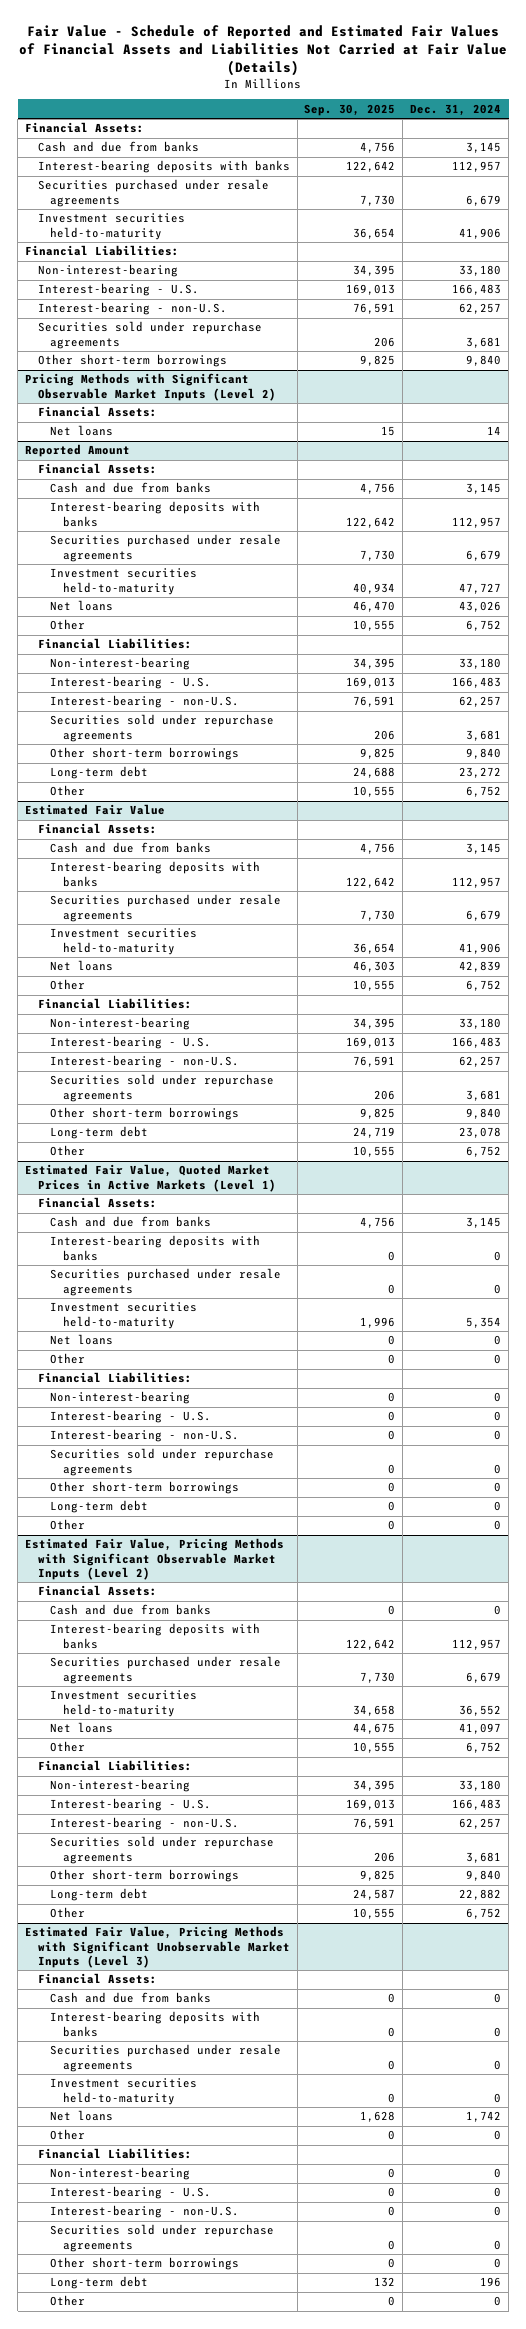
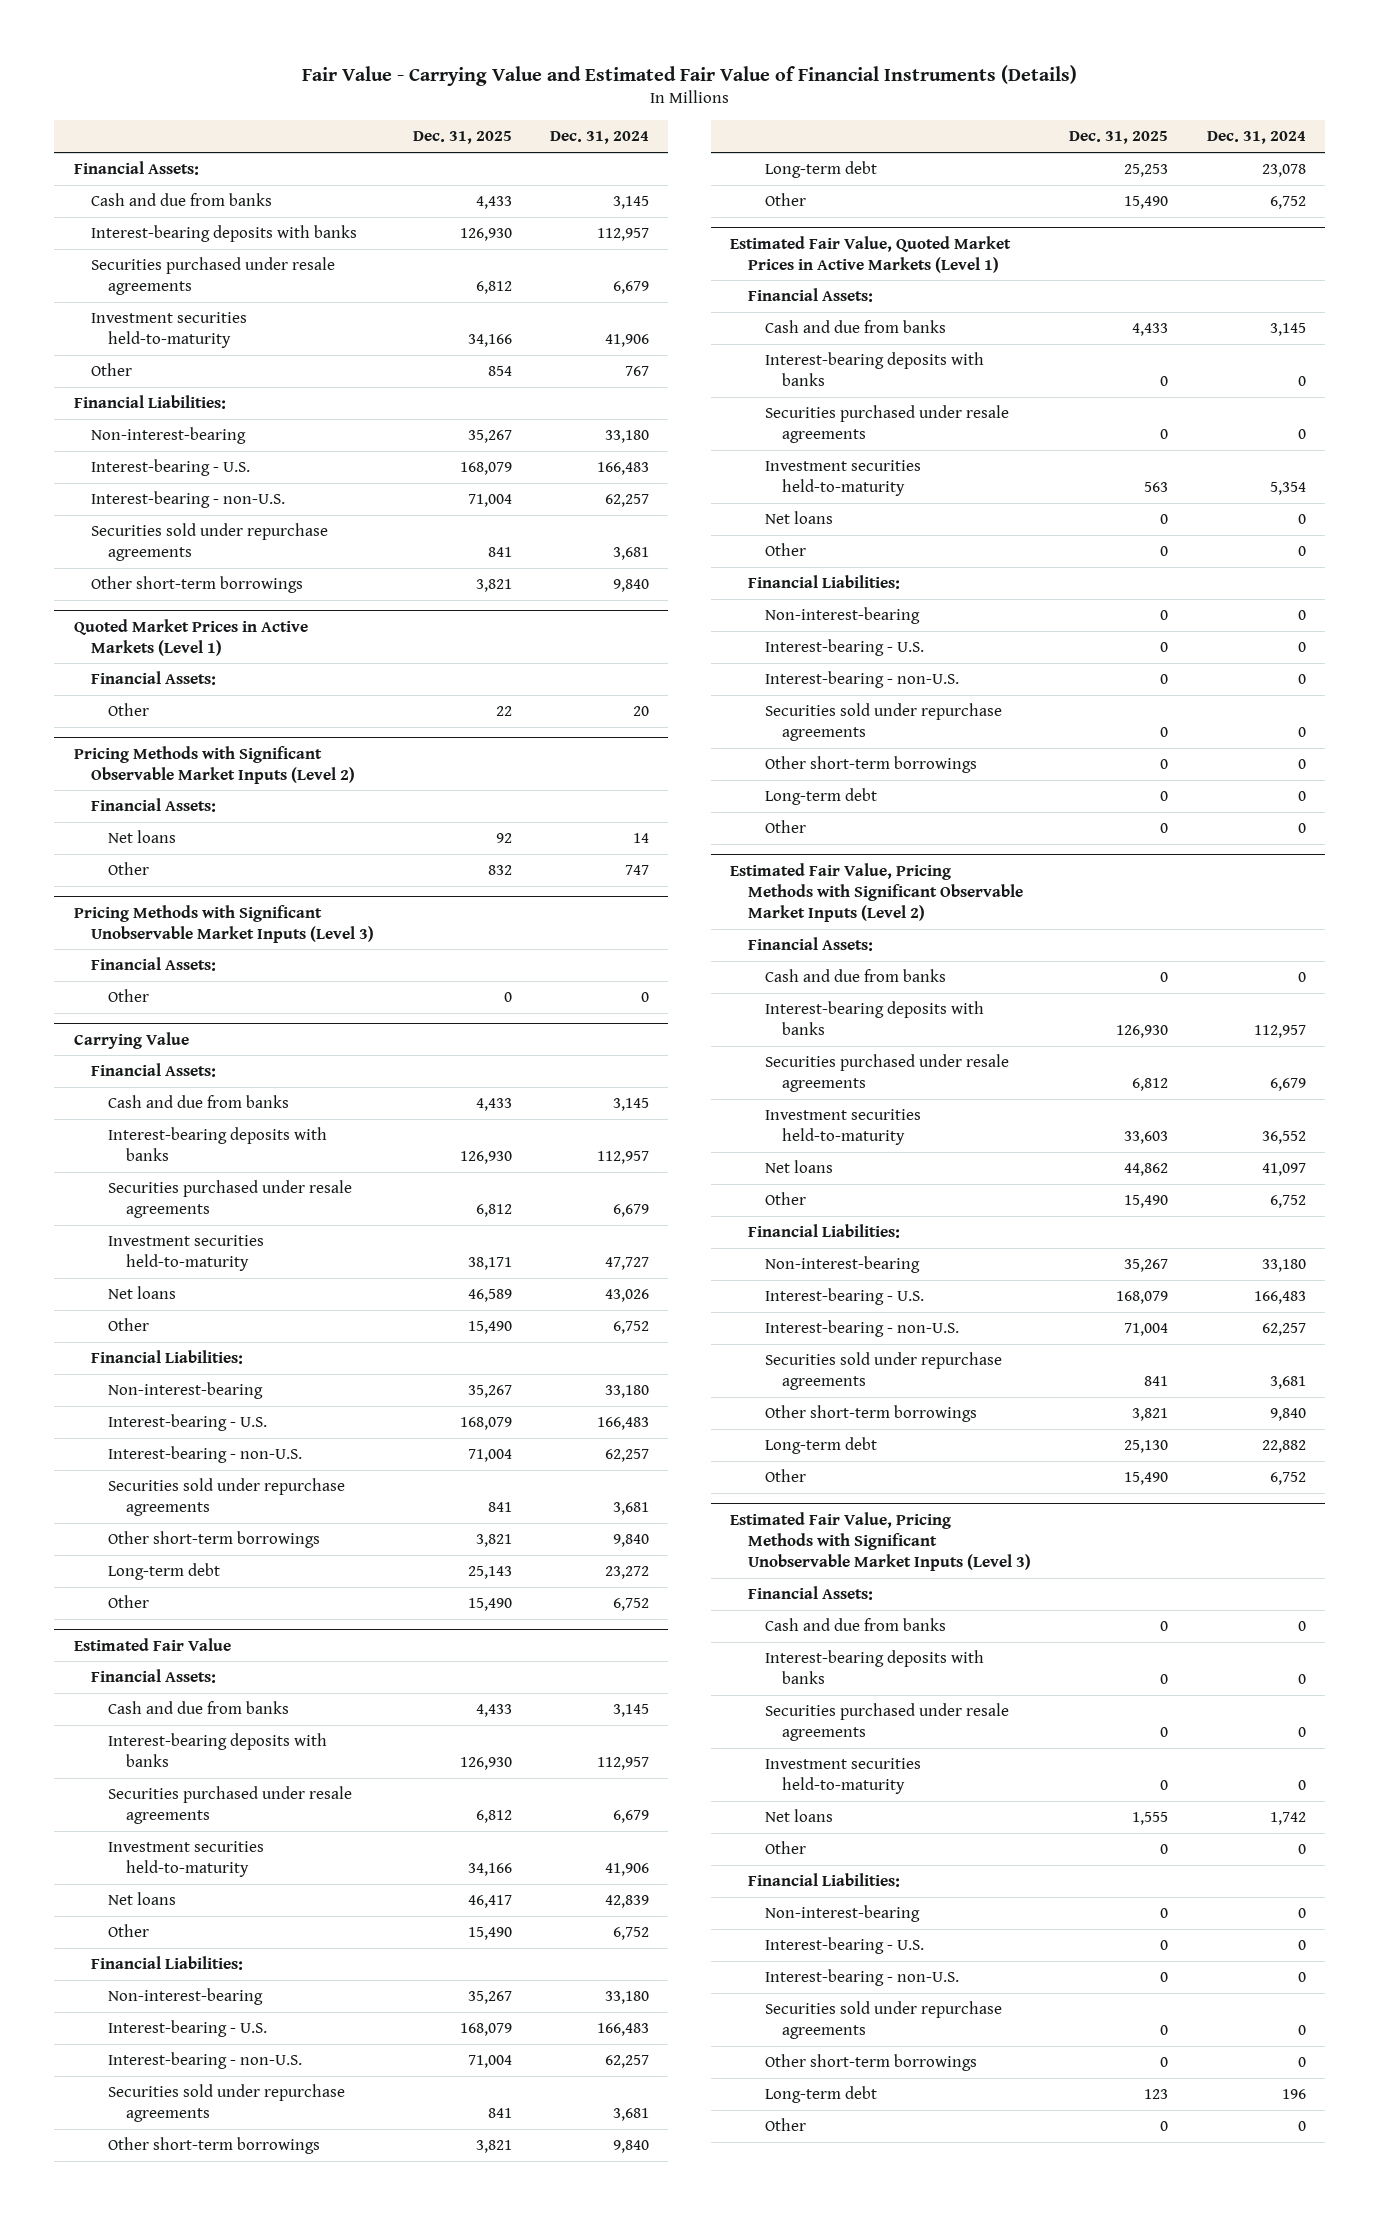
[19,24,508,76] Fair Value - Schedule of Reported and Estimated Fair Values of Financial Assets and Liabilities Not Carried at Fair Value (Details) -> [301,64,1077,86] Fair Value - Carrying Value and Estimated Fair Value of Financial Instruments (Details)
[304,103,396,116] Sep. 30, 2025 -> none
none -> [412,131,512,145] Dec. 31, 2025
none -> [90,363,132,377] Other
none -> [73,618,308,656] Quoted Market Prices in Active Markets (Level 1)
none -> [90,671,216,686] Financial Assets:
none -> [108,703,150,717] Other
[25,444,131,458] Reported Amount -> none
none -> [108,862,150,876] Other
none -> [73,904,374,943] Pricing Methods with Significant Unobservable Market Inputs (Level 3)
none -> [108,989,150,1003] Other
none -> [73,1031,189,1049] Carrying Value
none -> [90,1063,216,1078] Financial Assets:

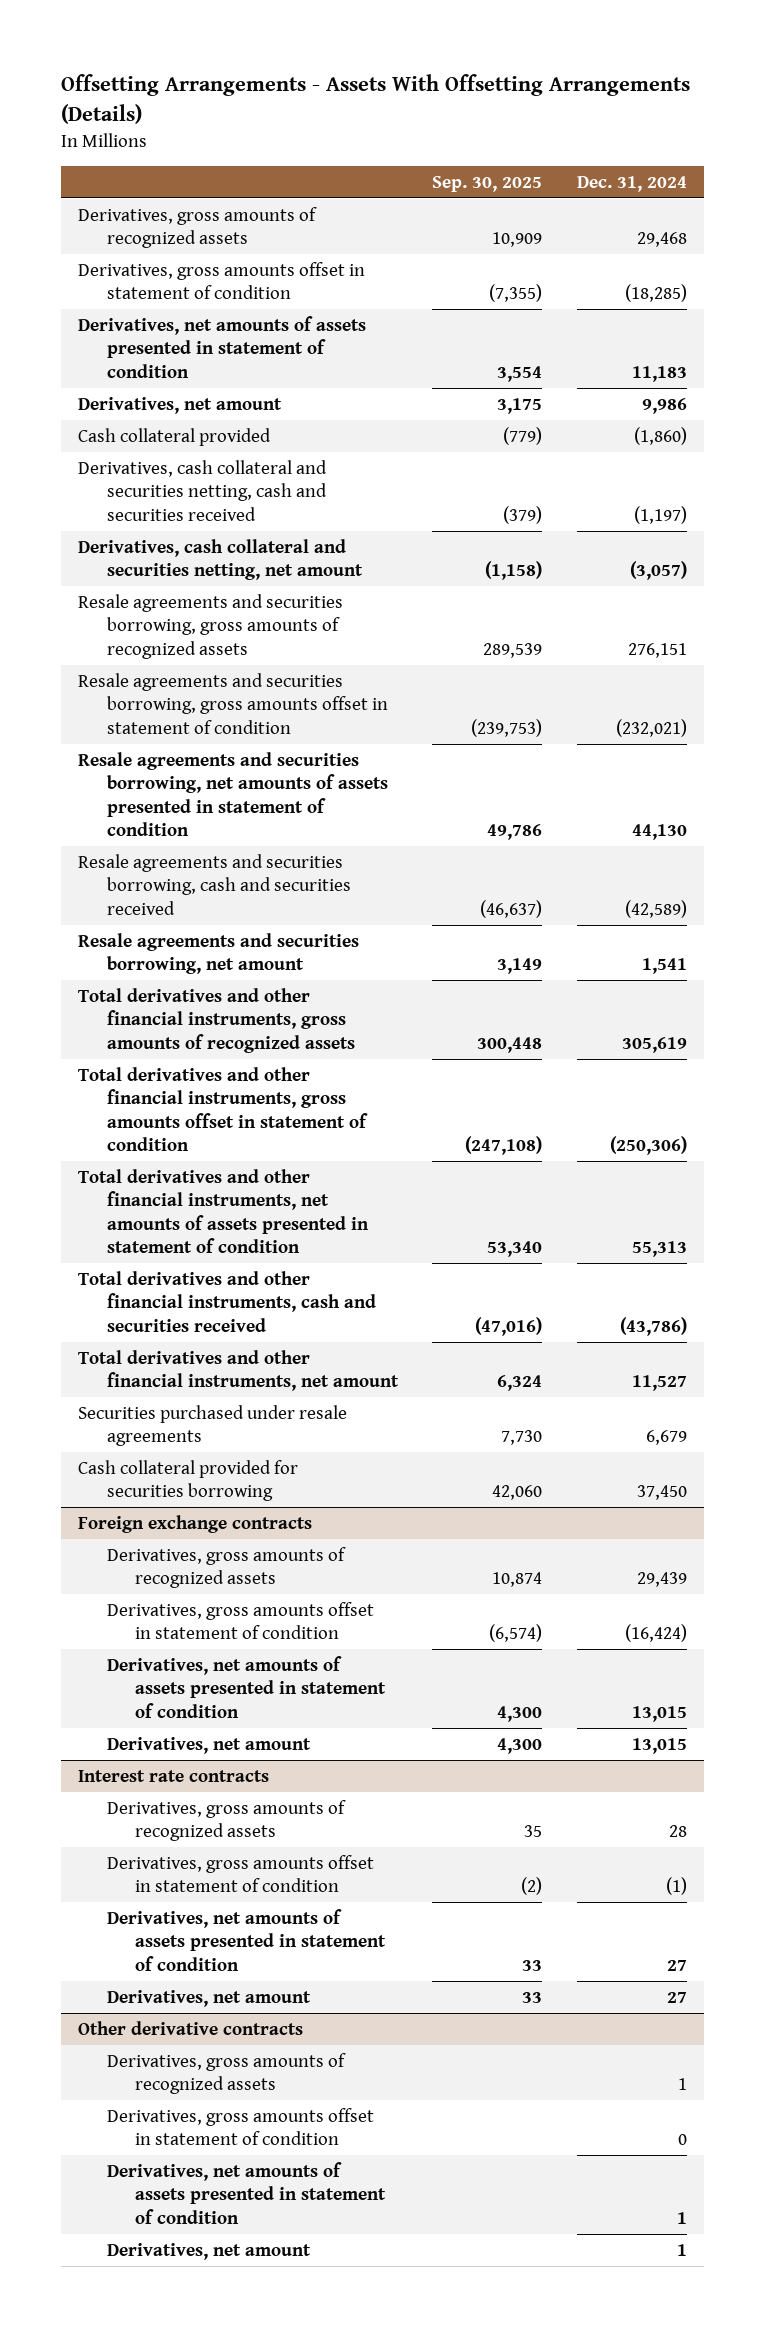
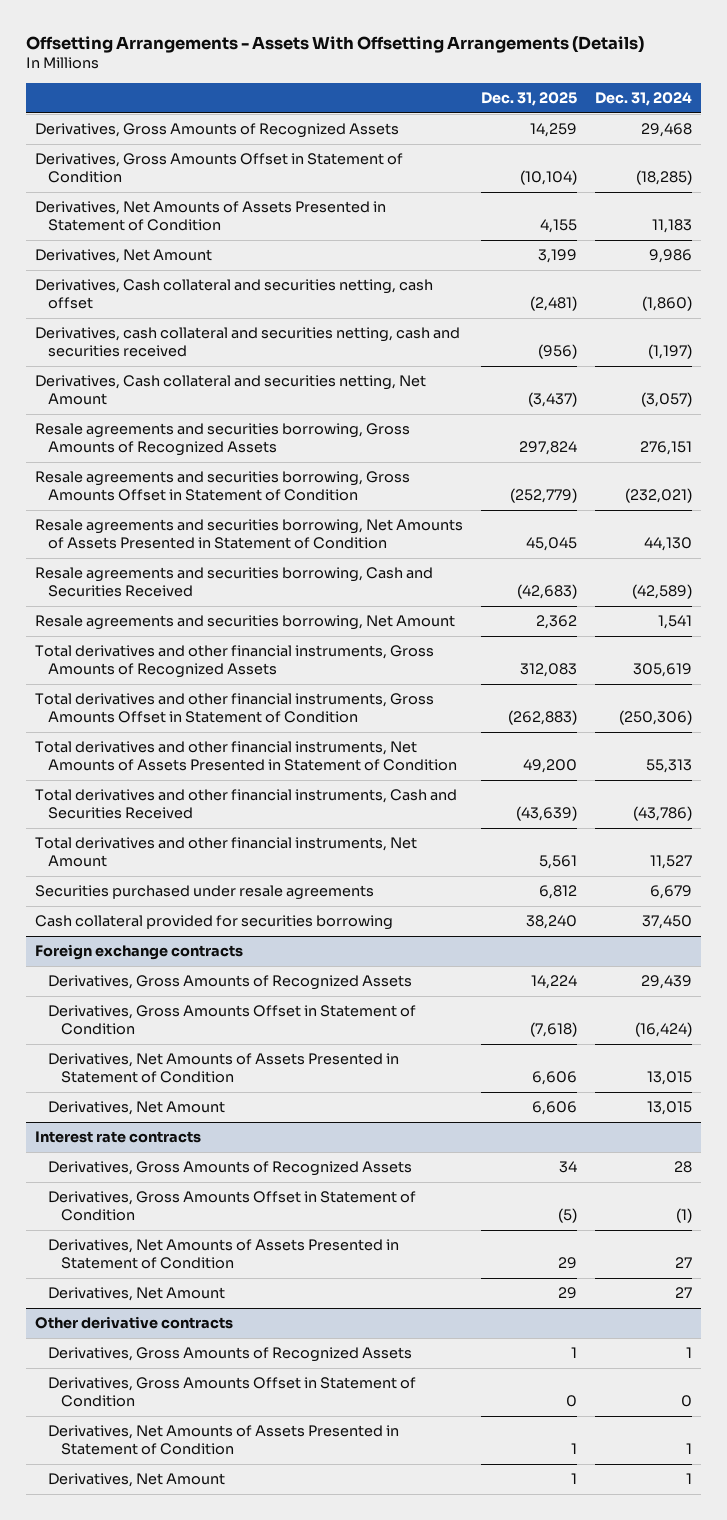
[432,175,543,192] Sep. 30, 2025 -> none
none -> [481,92,578,107] Dec. 31, 2025
[78,206,318,249] Derivatives, gross amounts of recognized assets -> [35,123,400,139] Derivatives, Gross Amounts of Recognized Assets
[78,261,366,300] Derivatives, gross amounts offset in statement of condition -> [35,153,404,184] Derivatives, Gross Amounts Offset in Statement of Condition
[78,315,367,378] Derivatives, net amounts of assets presented in statement of condition -> [35,201,387,232] Derivatives, Net Amounts of Assets Presented in Statement of Condition
[78,396,283,414] Derivatives, net amount -> [35,249,213,264] Derivatives, Net Amount
[78,427,272,446] Cash collateral provided -> [35,279,434,310] Derivatives, Cash collateral and securities netting, cash offset
[78,538,363,581] Derivatives, cash collateral and securities netting, net amount -> [35,375,427,406] Derivatives, Cash collateral and securities netting, Net Amount
[78,593,344,659] Resale agreements and securities borrowing, gross amounts of recognized assets -> [35,423,411,457] Resale agreements and securities borrowing, Gross Amounts of Recognized Assets
[78,672,388,734] Resale agreements and securities borrowing, gross amounts offset in statement of condition -> [35,471,411,502] Resale agreements and securities borrowing, Gross Amounts Offset in Statement of Condition
[78,751,388,837] Resale agreements and securities borrowing, net amounts of assets presented in statement of condition -> [35,519,464,550] Resale agreements and securities borrowing, Net Amounts of Assets Presented in Statement of Condition
[78,853,351,915] Resale agreements and securities borrowing, cash and securities received -> [35,567,434,598] Resale agreements and securities borrowing, Cash and Securities Received
[78,932,360,975] Resale agreements and securities borrowing, net amount -> [35,615,456,631] Resale agreements and securities borrowing, Net Amount
[78,987,355,1053] Total derivatives and other financial instruments, gross amounts of recognized assets -> [35,645,435,679] Total derivatives and other financial instruments, Gross Amounts of Recognized Assets
[78,1066,368,1152] Total derivatives and other financial instruments, gross amounts offset in statement of condition -> [35,693,435,724] Total derivatives and other financial instruments, Gross Amounts Offset in Statement of Condition
[78,1168,369,1254] Total derivatives and other financial instruments, net amounts of assets presented in statement of condition -> [35,741,458,772] Total derivatives and other financial instruments, Net Amounts of Assets Presented in Statement of Condition
[78,1270,376,1332] Total derivatives and other financial instruments, cash and securities received -> [35,789,458,820] Total derivatives and other financial instruments, Cash and Securities Received
[78,1349,399,1392] Total derivatives and other financial instruments, net amount -> [35,837,418,868] Total derivatives and other financial instruments, Net Amount
[106,1546,346,1589] Derivatives, gross amounts of recognized assets -> [48,975,413,991] Derivatives, Gross Amounts of Recognized Assets
[106,1601,374,1640] Derivatives, gross amounts offset in statement of condition -> [48,1005,417,1036] Derivatives, Gross Amounts Offset in Statement of Condition
[106,1655,387,1718] Derivatives, net amounts of assets presented in statement of condition -> [48,1053,400,1084] Derivatives, Net Amounts of Assets Presented in Statement of Condition
[106,1736,311,1754] Derivatives, net amount -> [48,1101,226,1116] Derivatives, Net Amount
[106,1799,346,1842] Derivatives, gross amounts of recognized assets -> [48,1161,413,1177] Derivatives, Gross Amounts of Recognized Assets
[106,1854,374,1893] Derivatives, gross amounts offset in statement of condition -> [48,1191,417,1222] Derivatives, Gross Amounts Offset in Statement of Condition
[106,1908,387,1971] Derivatives, net amounts of assets presented in statement of condition -> [48,1239,400,1270] Derivatives, Net Amounts of Assets Presented in Statement of Condition
[106,1989,311,2007] Derivatives, net amount -> [48,1287,226,1302] Derivatives, Net Amount
[106,2052,346,2095] Derivatives, gross amounts of recognized assets -> [48,1347,413,1363] Derivatives, Gross Amounts of Recognized Assets
[106,2107,374,2146] Derivatives, gross amounts offset in statement of condition -> [48,1377,417,1408] Derivatives, Gross Amounts Offset in Statement of Condition
[106,2161,387,2224] Derivatives, net amounts of assets presented in statement of condition -> [48,1425,400,1456] Derivatives, Net Amounts of Assets Presented in Statement of Condition
[106,2242,311,2260] Derivatives, net amount -> [48,1473,226,1488] Derivatives, Net Amount

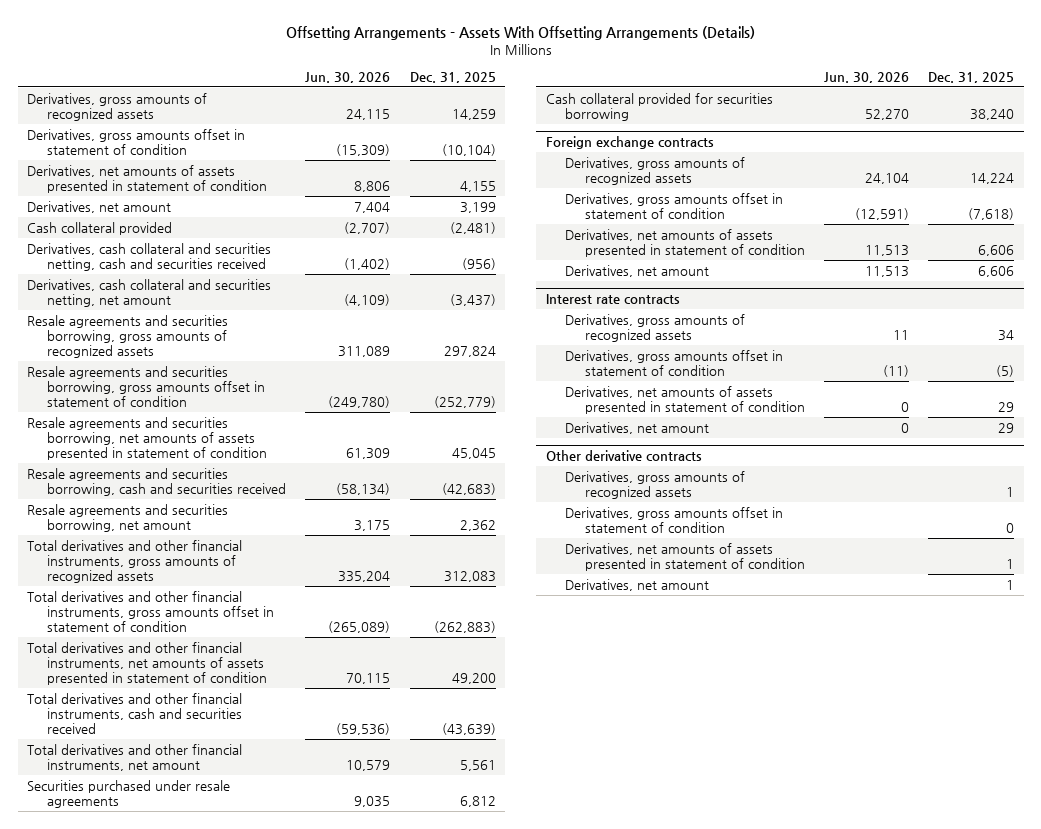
[595,92,693,107] Dec. 31, 2024 -> none
none -> [305,71,391,83] Jun. 30, 2026
[35,123,400,139] Derivatives, Gross Amounts of Recognized Assets -> [27,92,208,121] Derivatives, gross amounts of recognized assets
[35,153,404,184] Derivatives, Gross Amounts Offset in Statement of Condition -> [27,128,246,155] Derivatives, gross amounts offset in statement of condition
[35,201,387,232] Derivatives, Net Amounts of Assets Presented in Statement of Condition -> [27,164,267,193] Derivatives, net amounts of assets presented in statement of condition
[35,249,213,264] Derivatives, Net Amount -> [27,200,172,213] Derivatives, net amount
[35,279,434,310] Derivatives, Cash collateral and securities netting, cash offset -> [27,221,173,235] Cash collateral provided
[35,375,427,406] Derivatives, Cash collateral and securities netting, Net Amount -> [27,278,272,307] Derivatives, cash collateral and securities netting, net amount
[35,423,411,457] Resale agreements and securities borrowing, Gross Amounts of Recognized Assets -> [27,314,229,359] Resale agreements and securities borrowing, gross amounts of recognized assets
[35,471,411,502] Resale agreements and securities borrowing, Gross Amounts Offset in Statement of Condition -> [27,365,265,408] Resale agreements and securities borrowing, gross amounts offset in statement of condition
[35,519,464,550] Resale agreements and securities borrowing, Net Amounts of Assets Presented in Statement of Condition -> [27,416,267,461] Resale agreements and securities borrowing, net amounts of assets presented in statement of condition
[35,567,434,598] Resale agreements and securities borrowing, Cash and Securities Received -> [27,467,286,496] Resale agreements and securities borrowing, cash and securities received
[35,615,456,631] Resale agreements and securities borrowing, Net Amount -> [27,503,229,532] Resale agreements and securities borrowing, net amount
[35,645,435,679] Total derivatives and other financial instruments, Gross Amounts of Recognized Assets -> [27,539,243,584] Total derivatives and other financial instruments, gross amounts of recognized assets
[35,693,435,724] Total derivatives and other financial instruments, Gross Amounts Offset in Statement of Condition -> [27,590,274,633] Total derivatives and other financial instruments, gross amounts offset in statement of condition
[35,741,458,772] Total derivatives and other financial instruments, Net Amounts of Assets Presented in Statement of Condition -> [27,641,267,686] Total derivatives and other financial instruments, net amounts of assets presented in statement of condition
[35,789,458,820] Total derivatives and other financial instruments, Cash and Securities Received -> [27,692,243,735] Total derivatives and other financial instruments, cash and securities received
[35,837,418,868] Total derivatives and other financial instruments, Net Amount -> [27,743,243,771] Total derivatives and other financial instruments, net amount
[48,975,413,991] Derivatives, Gross Amounts of Recognized Assets -> [565,156,746,185] Derivatives, gross amounts of recognized assets
[48,1005,417,1036] Derivatives, Gross Amounts Offset in Statement of Condition -> [565,192,784,219] Derivatives, gross amounts offset in statement of condition
[48,1053,400,1084] Derivatives, Net Amounts of Assets Presented in Statement of Condition -> [565,228,805,257] Derivatives, net amounts of assets presented in statement of condition
[48,1101,226,1116] Derivatives, Net Amount -> [565,264,710,277] Derivatives, net amount
[48,1161,413,1177] Derivatives, Gross Amounts of Recognized Assets -> [565,313,746,342] Derivatives, gross amounts of recognized assets
[48,1191,417,1222] Derivatives, Gross Amounts Offset in Statement of Condition -> [565,349,784,376] Derivatives, gross amounts offset in statement of condition
[48,1239,400,1270] Derivatives, Net Amounts of Assets Presented in Statement of Condition -> [565,385,805,414] Derivatives, net amounts of assets presented in statement of condition
[48,1287,226,1302] Derivatives, Net Amount -> [565,421,710,434] Derivatives, net amount
[48,1347,413,1363] Derivatives, Gross Amounts of Recognized Assets -> [565,470,746,499] Derivatives, gross amounts of recognized assets
[48,1377,417,1408] Derivatives, Gross Amounts Offset in Statement of Condition -> [565,506,784,533] Derivatives, gross amounts offset in statement of condition
[48,1425,400,1456] Derivatives, Net Amounts of Assets Presented in Statement of Condition -> [565,542,805,571] Derivatives, net amounts of assets presented in statement of condition
[48,1473,226,1488] Derivatives, Net Amount -> [565,578,710,591] Derivatives, net amount

